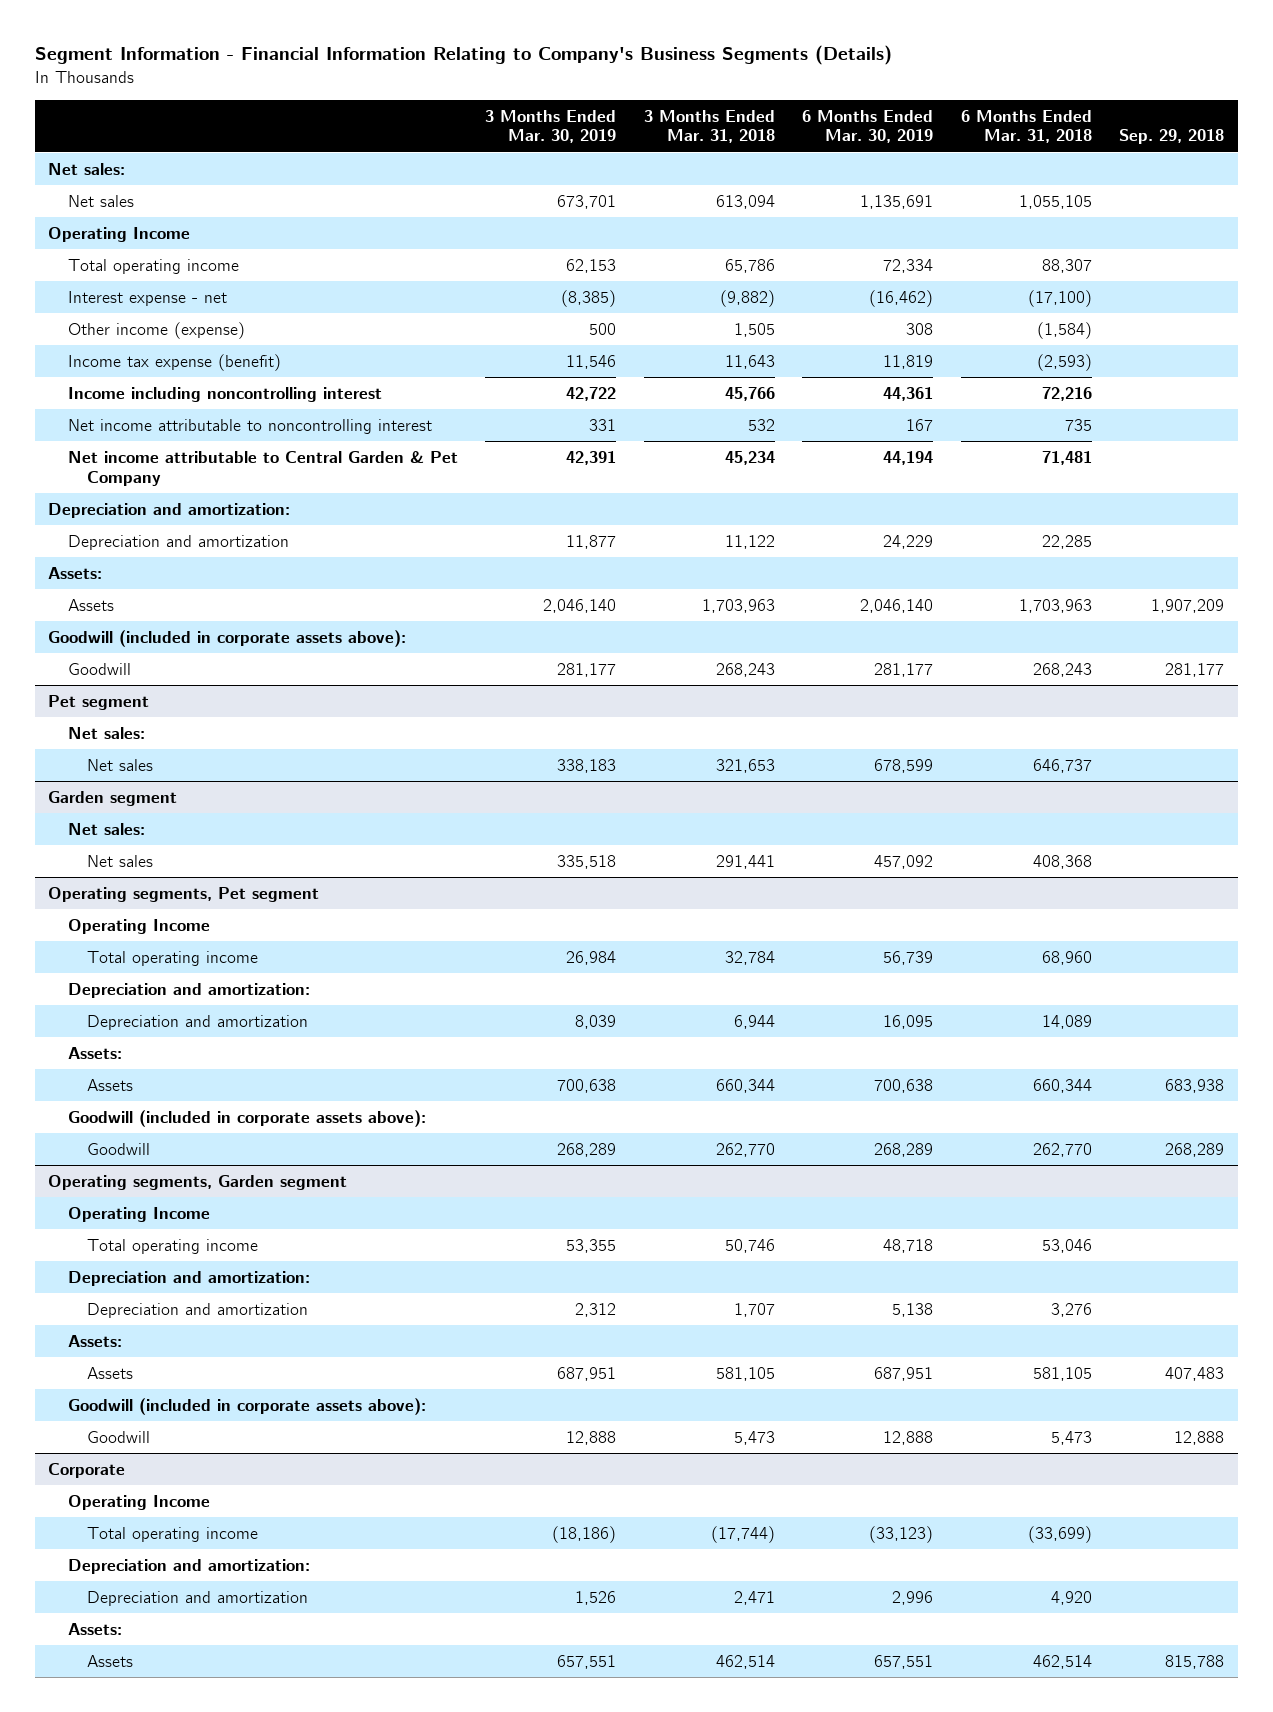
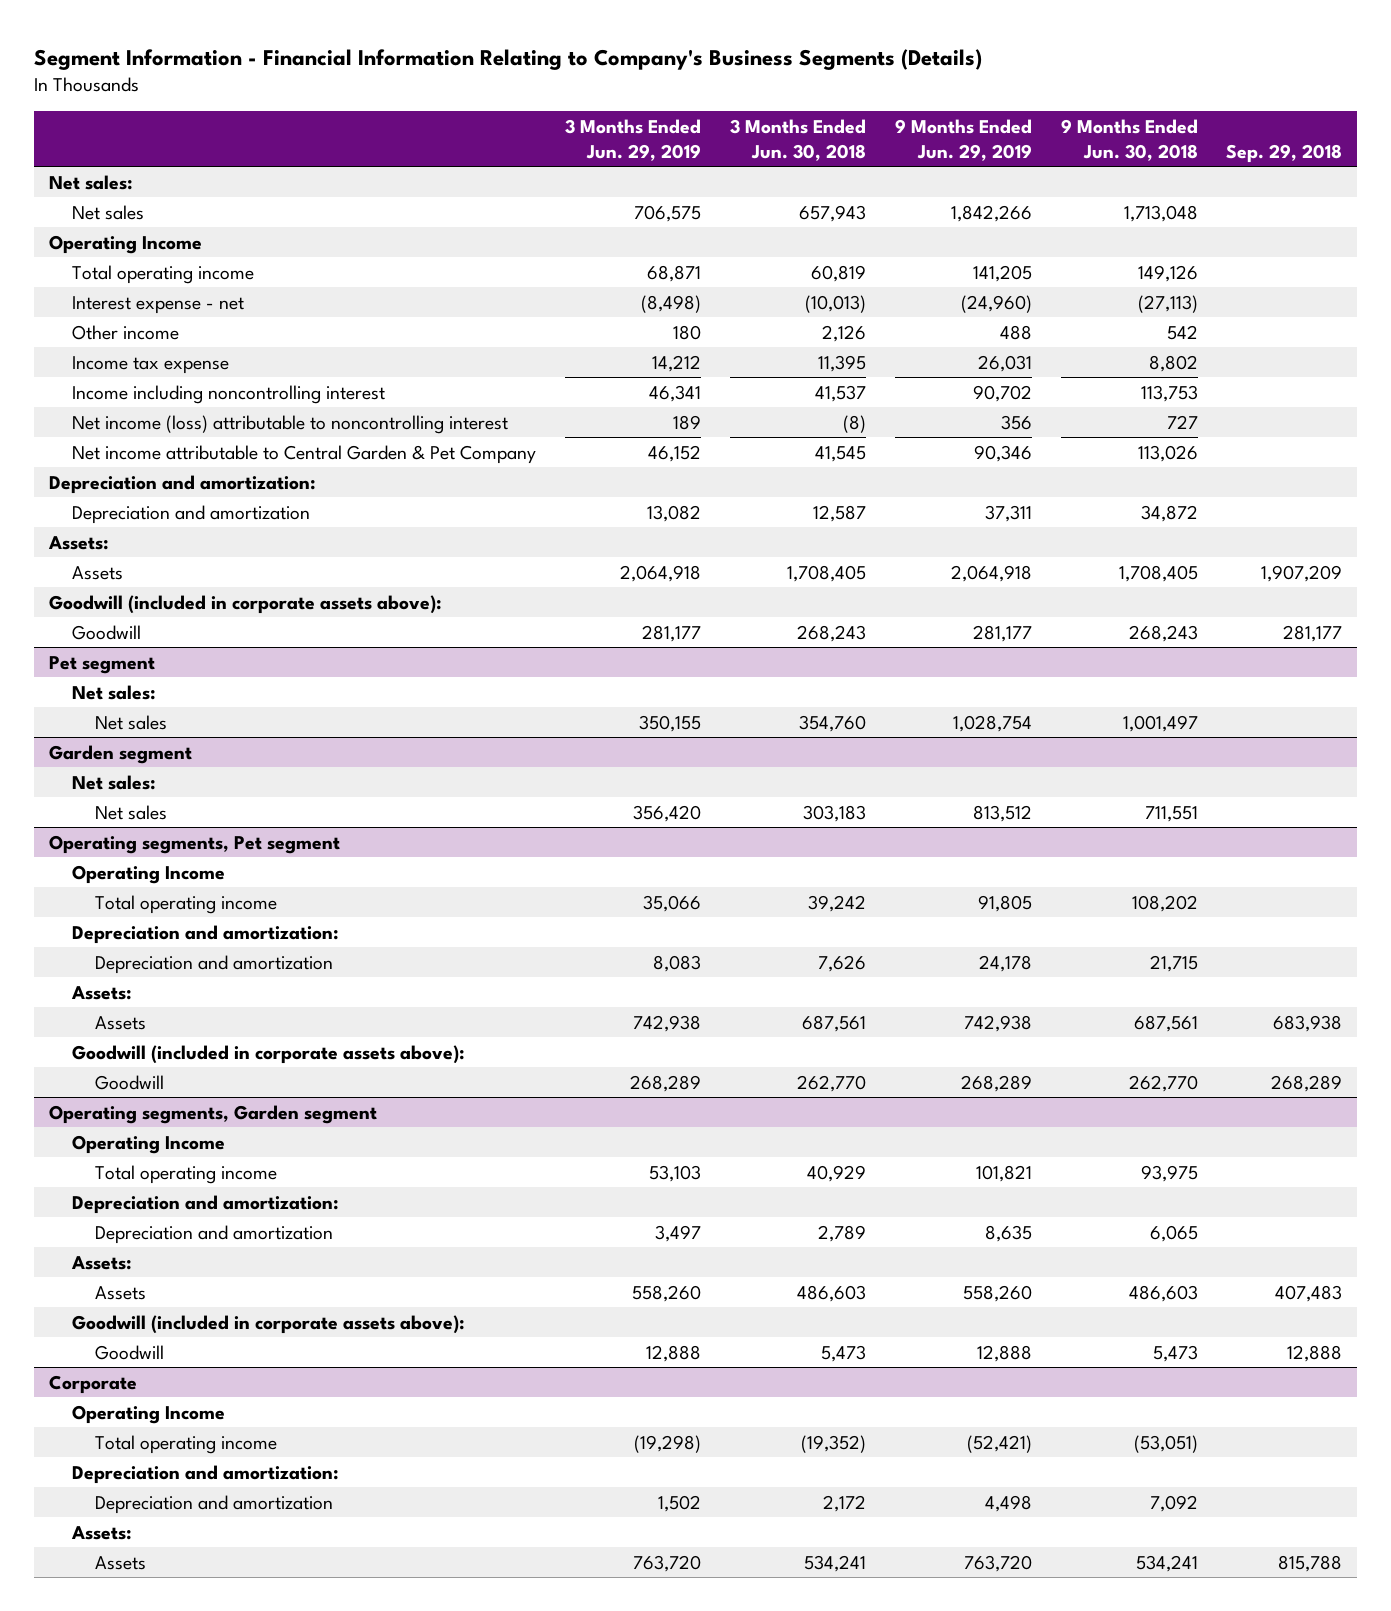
[485,109,617,144] 3 Months Ended Mar. 30, 2019 -> none
[643,109,775,144] 3 Months Ended Mar. 31, 2018 -> none
[802,109,934,144] 6 Months Ended Mar. 30, 2019 -> none
[960,109,1092,144] 6 Months Ended Mar. 31, 2018 -> none
none -> [564,118,701,161] 3 Months Ended Jun. 29, 2019
none -> [729,118,866,161] 3 Months Ended Jun. 30, 2018
none -> [894,118,1032,161] 9 Months Ended Jun. 29, 2019
none -> [1060,118,1198,161] 9 Months Ended Jun. 30, 2018
[67,321,245,339] Other income (expense) -> [71,324,179,340] Other income
[67,353,281,371] Income tax expense (benefit) -> [71,355,229,374] Income tax expense
[67,418,432,434] Net income attributable to noncontrolling interest -> [71,414,508,434] Net income (loss) attributable to noncontrolling interest

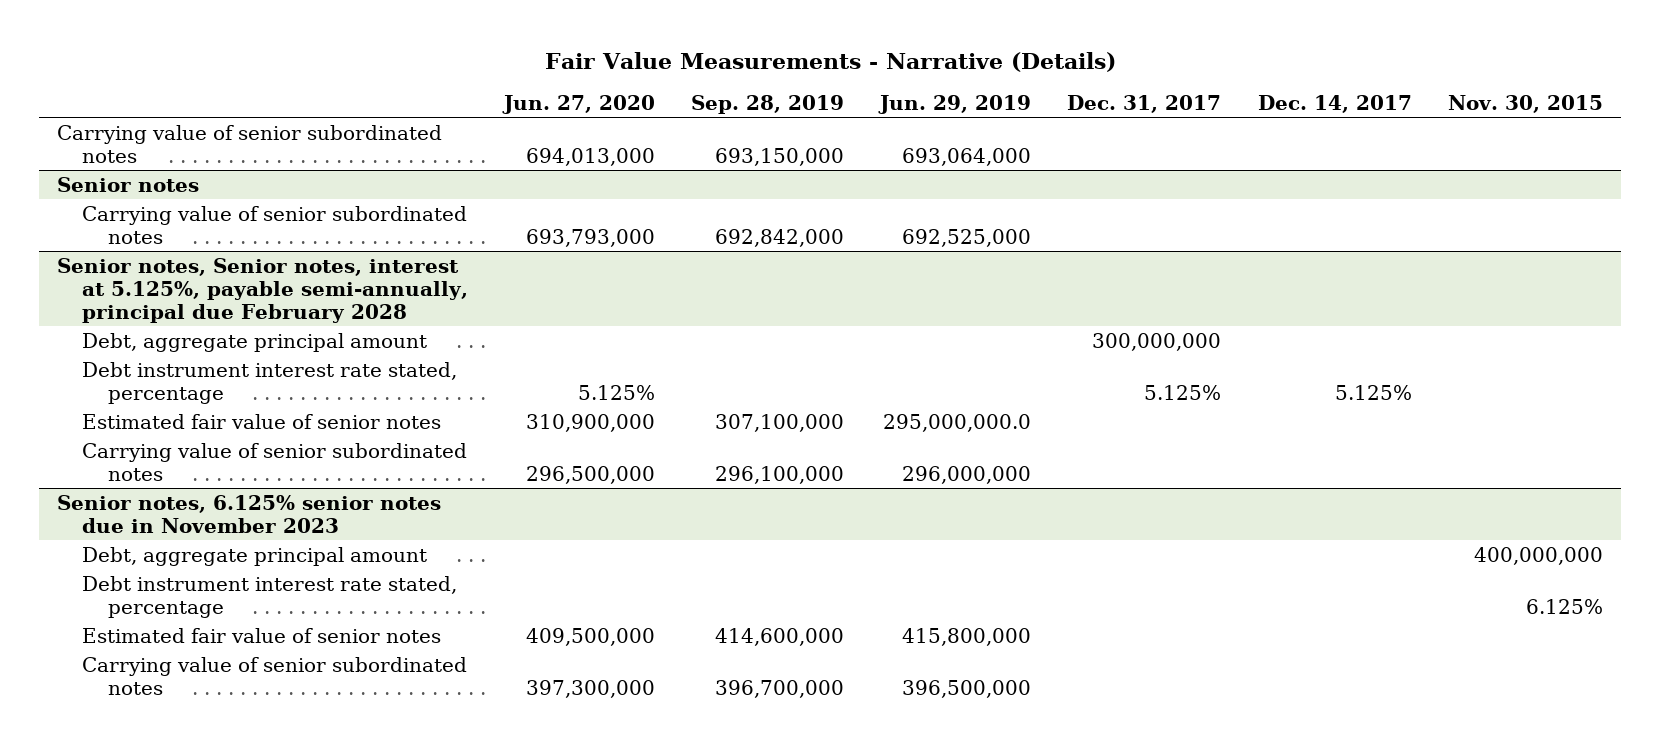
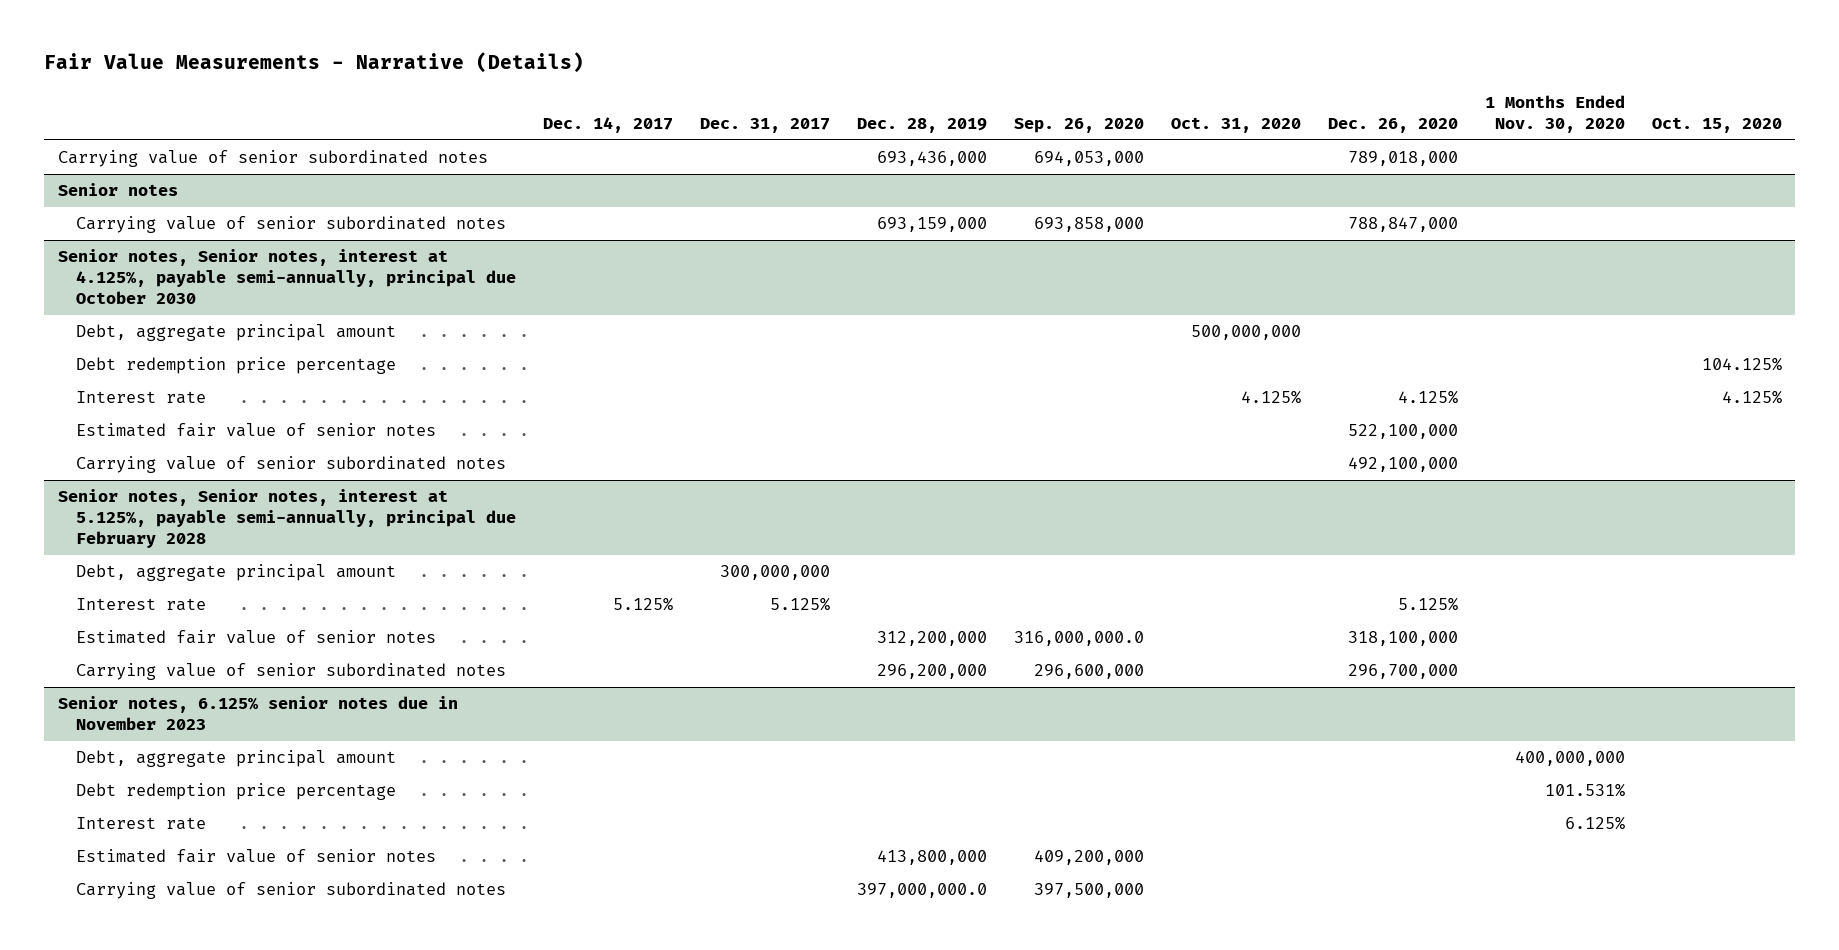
[502,94,656,114] Jun. 27, 2020 -> none
[691,94,845,114] Sep. 28, 2019 -> none
[878,94,1032,114] Jun. 29, 2019 -> none
[1447,94,1603,113] Nov. 30, 2015 -> none
none -> [856,117,987,133] Dec. 28, 2019
none -> [1013,117,1144,133] Sep. 26, 2020
none -> [1170,116,1301,133] Oct. 31, 2020
none -> [1327,117,1458,133] Dec. 26, 2020
none -> [1484,94,1625,133] 1 Months Ended Nov. 30, 2020
none -> [1651,116,1782,133] Oct. 15, 2020
none -> [57,249,516,304] Senior notes, Senior notes, interest at 4.125%, payable semi-annually, principal due October 2030
none -> [75,324,396,342] Debt, aggregate principal amount
none -> [75,357,396,375] Debt redemption price percentage
none -> [75,391,206,405] Interest rate
none -> [75,423,436,438] Estimated fair value of senior notes
none -> [75,456,506,474] Carrying value of senior subordinated notes
[82,361,458,404] Debt instrument interest rate stated, percentage -> [75,598,206,612] Interest rate
none -> [75,783,396,801] Debt redemption price percentage
[82,575,458,618] Debt instrument interest rate stated, percentage -> [75,817,206,831] Interest rate

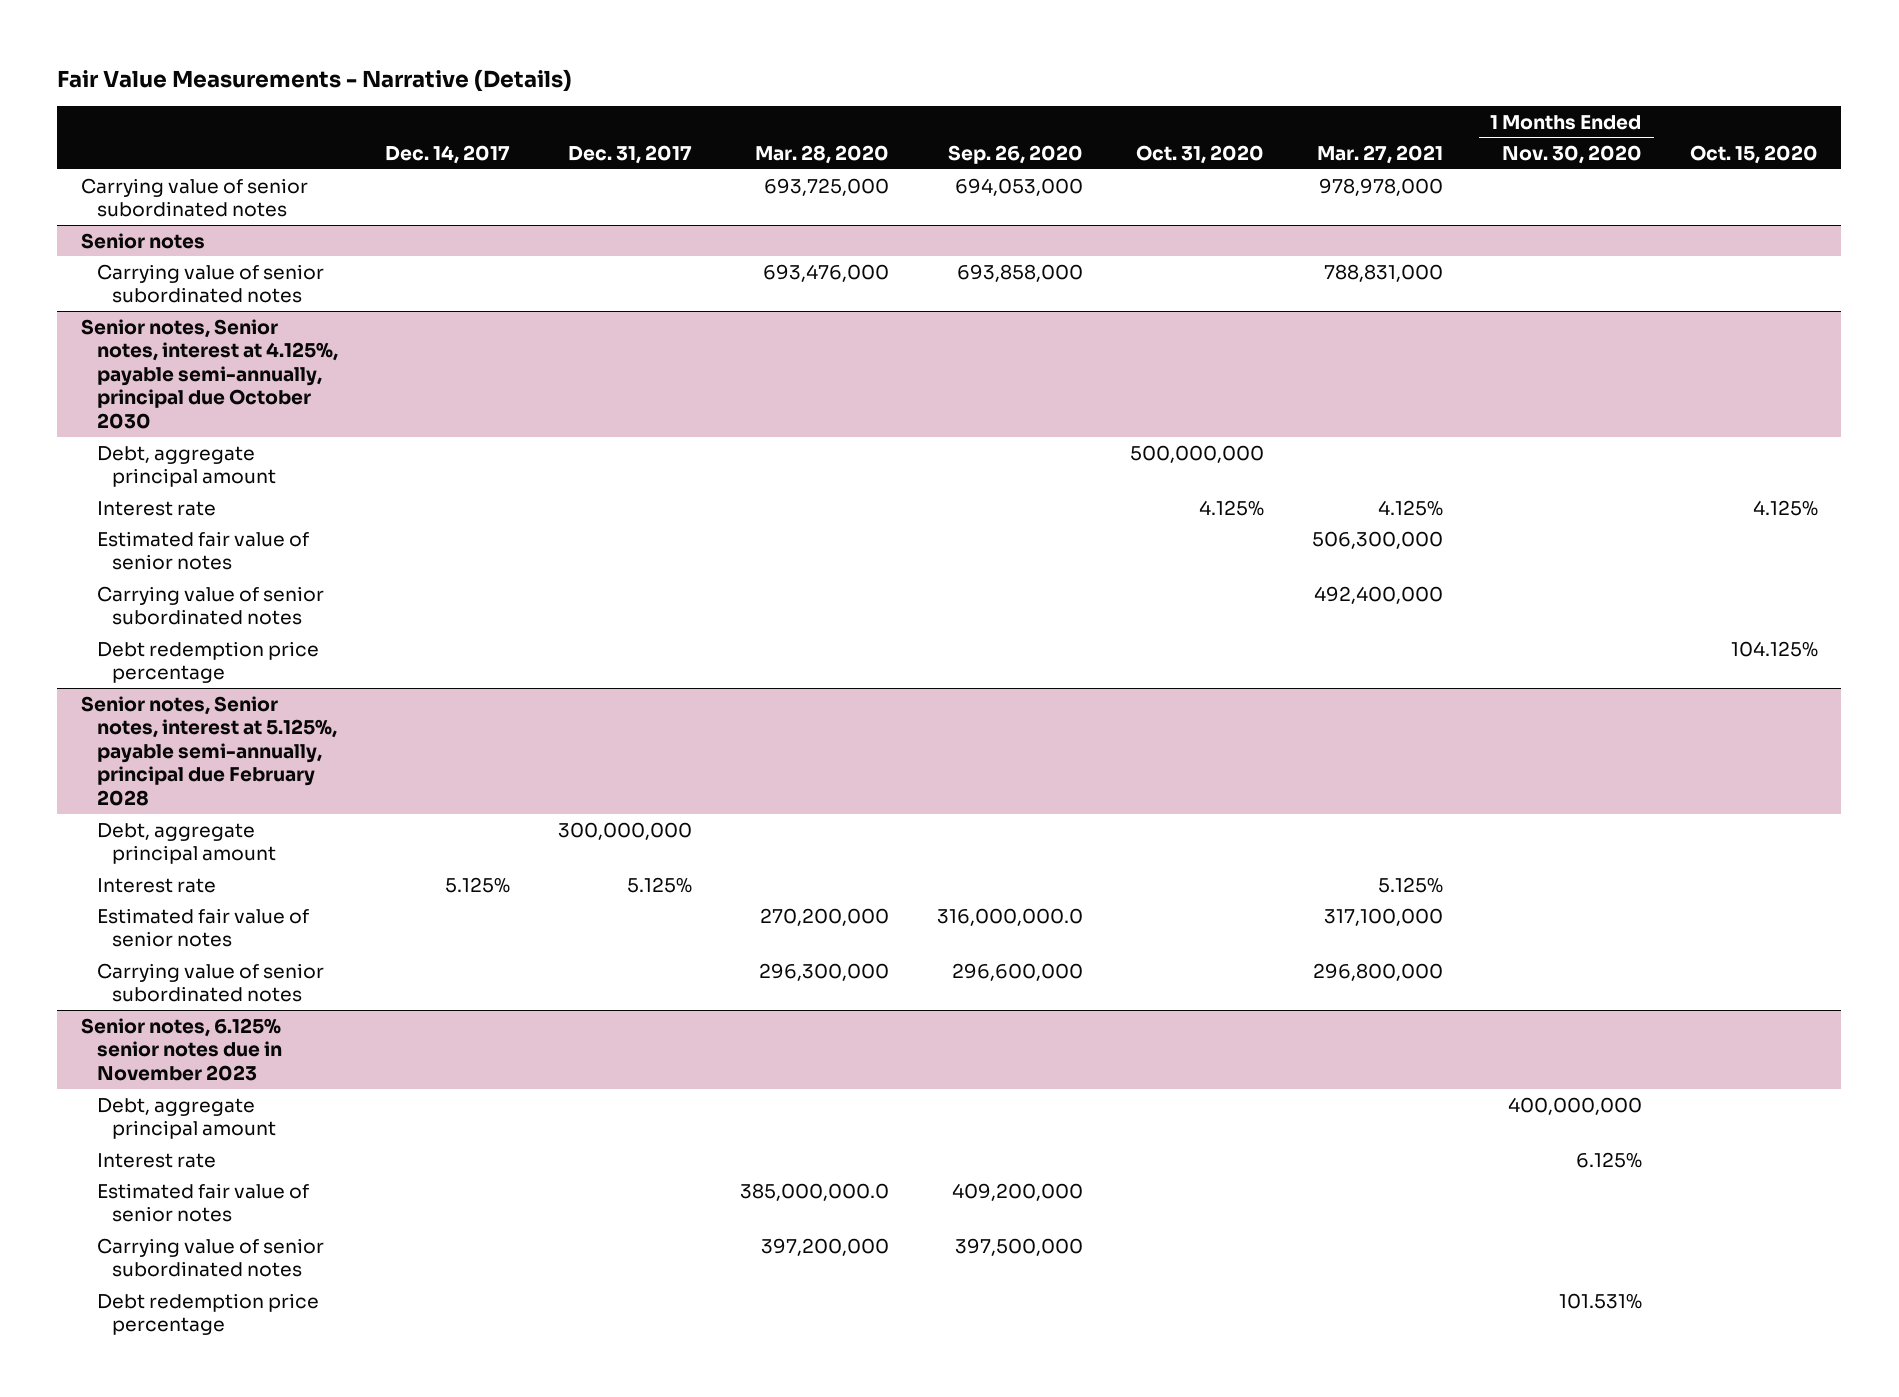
[856,117,987,133] Dec. 28, 2019 -> none
[1327,117,1458,133] Dec. 26, 2020 -> none
none -> [754,145,889,165] Mar. 28, 2020
none -> [1317,145,1444,165] Mar. 27, 2021
[75,357,396,375] Debt redemption price percentage -> [96,640,319,684] Debt redemption price percentage
[75,783,396,801] Debt redemption price percentage -> [96,1292,319,1336] Debt redemption price percentage

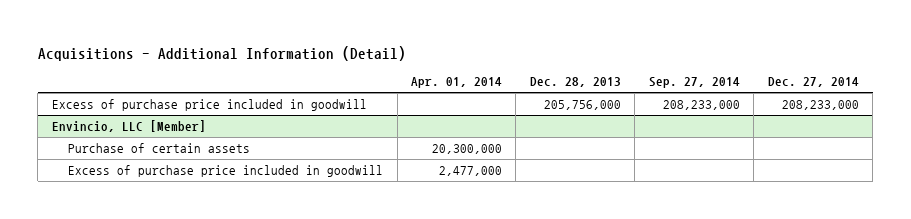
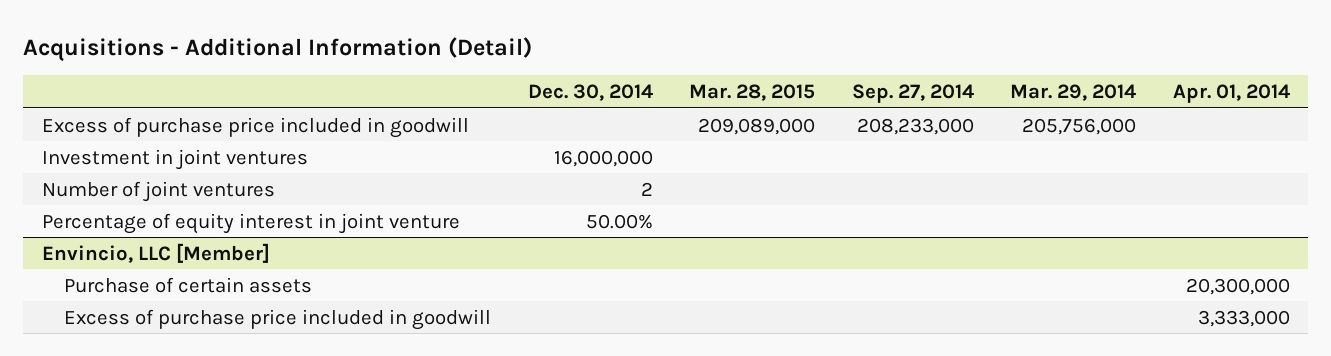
[529,77,621,88] Dec. 28, 2013 -> none
[767,77,859,88] Dec. 27, 2014 -> none
none -> [527,83,653,101] Dec. 30, 2014
none -> [689,83,816,101] Mar. 28, 2015
none -> [1010,83,1137,101] Mar. 29, 2014
none -> [41,148,308,170] Investment in joint ventures
none -> [41,180,275,202] Number of joint ventures
none -> [41,212,460,234] Percentage of equity interest in joint venture
[438,166,502,177] 2,477,000 -> [1197,309,1290,327] 3,333,000

